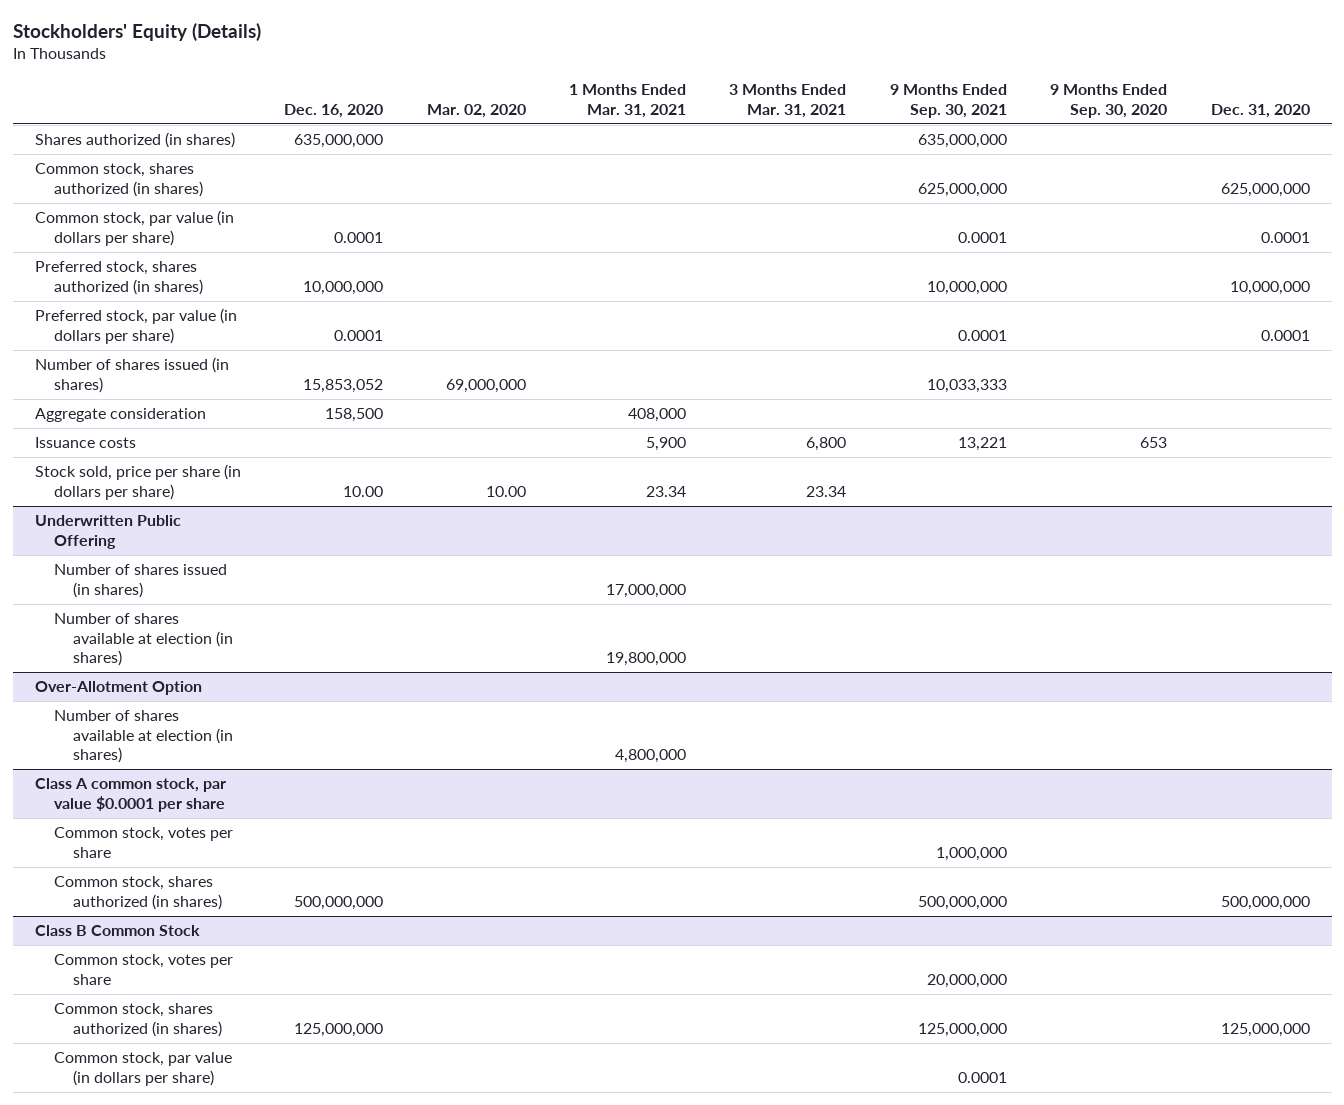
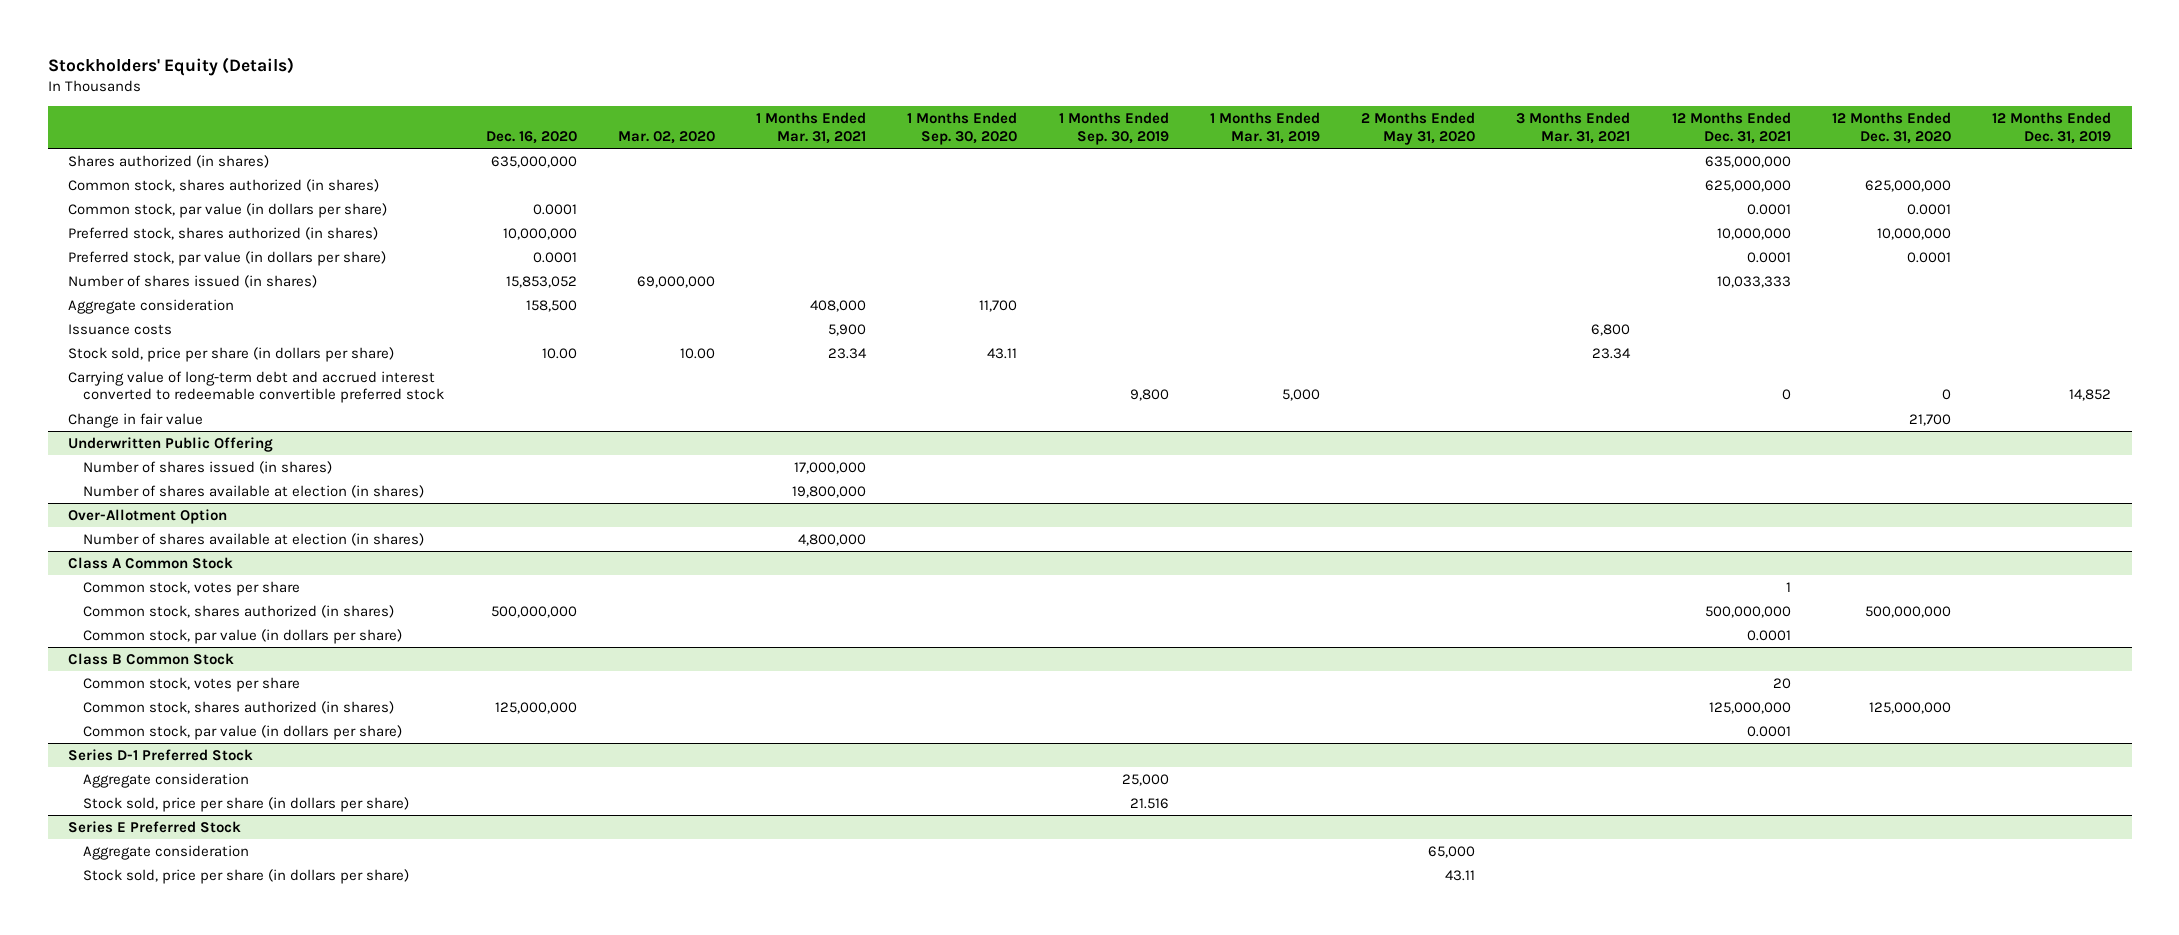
[889,84,1007,118] 9 Months Ended Sep. 30, 2021 -> none
[1050,84,1168,118] 9 Months Ended Sep. 30, 2020 -> none
[1210,103,1310,118] Dec. 31, 2020 -> none
none -> [907,112,1018,145] 1 Months Ended Sep. 30, 2020
none -> [1058,112,1169,145] 1 Months Ended Sep. 30, 2019
none -> [1209,112,1320,144] 1 Months Ended Mar. 31, 2019
none -> [1361,112,1476,145] 2 Months Ended May 31, 2020
none -> [1671,112,1791,144] 12 Months Ended Dec. 31, 2021
none -> [1831,112,1951,144] 12 Months Ended Dec. 31, 2020
none -> [1992,112,2112,144] 12 Months Ended Dec. 31, 2019
none -> [68,370,445,404] Carrying value of long-term debt and accrued interest converted to redeemable convertible preferred stock
none -> [68,412,204,428] Change in fair value
[34,778,226,812] Class A common stock, par value $0.0001 per share -> [68,556,234,569] Class A Common Stock
none -> [83,628,403,644] Common stock, par value (in dollars per share)
none -> [68,748,254,761] Series D-1 Preferred Stock
none -> [83,772,250,788] Aggregate consideration
none -> [83,796,410,812] Stock sold, price per share (in dollars per share)
none -> [68,820,242,833] Series E Preferred Stock
none -> [83,844,250,860] Aggregate consideration
none -> [83,868,410,884] Stock sold, price per share (in dollars per share)

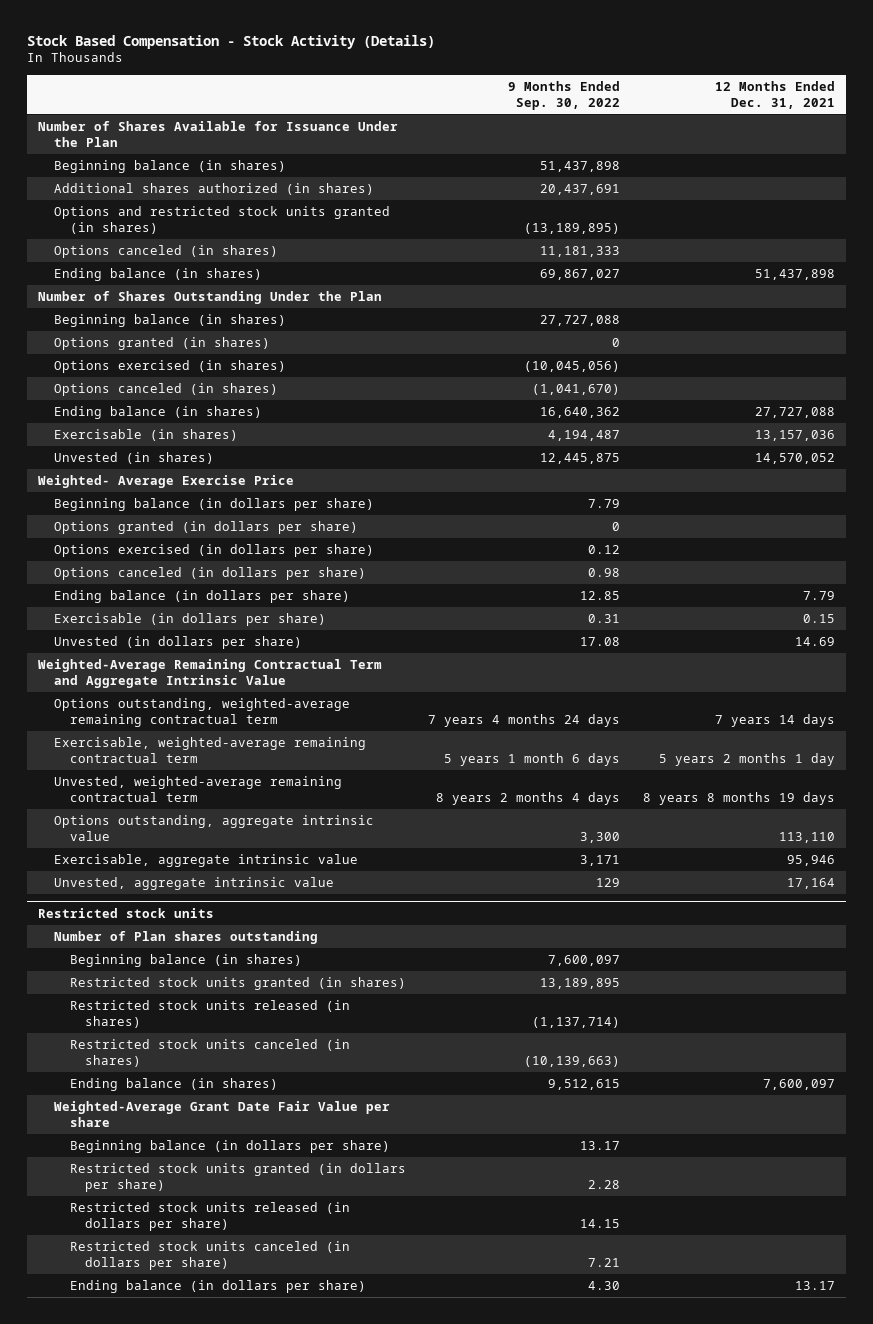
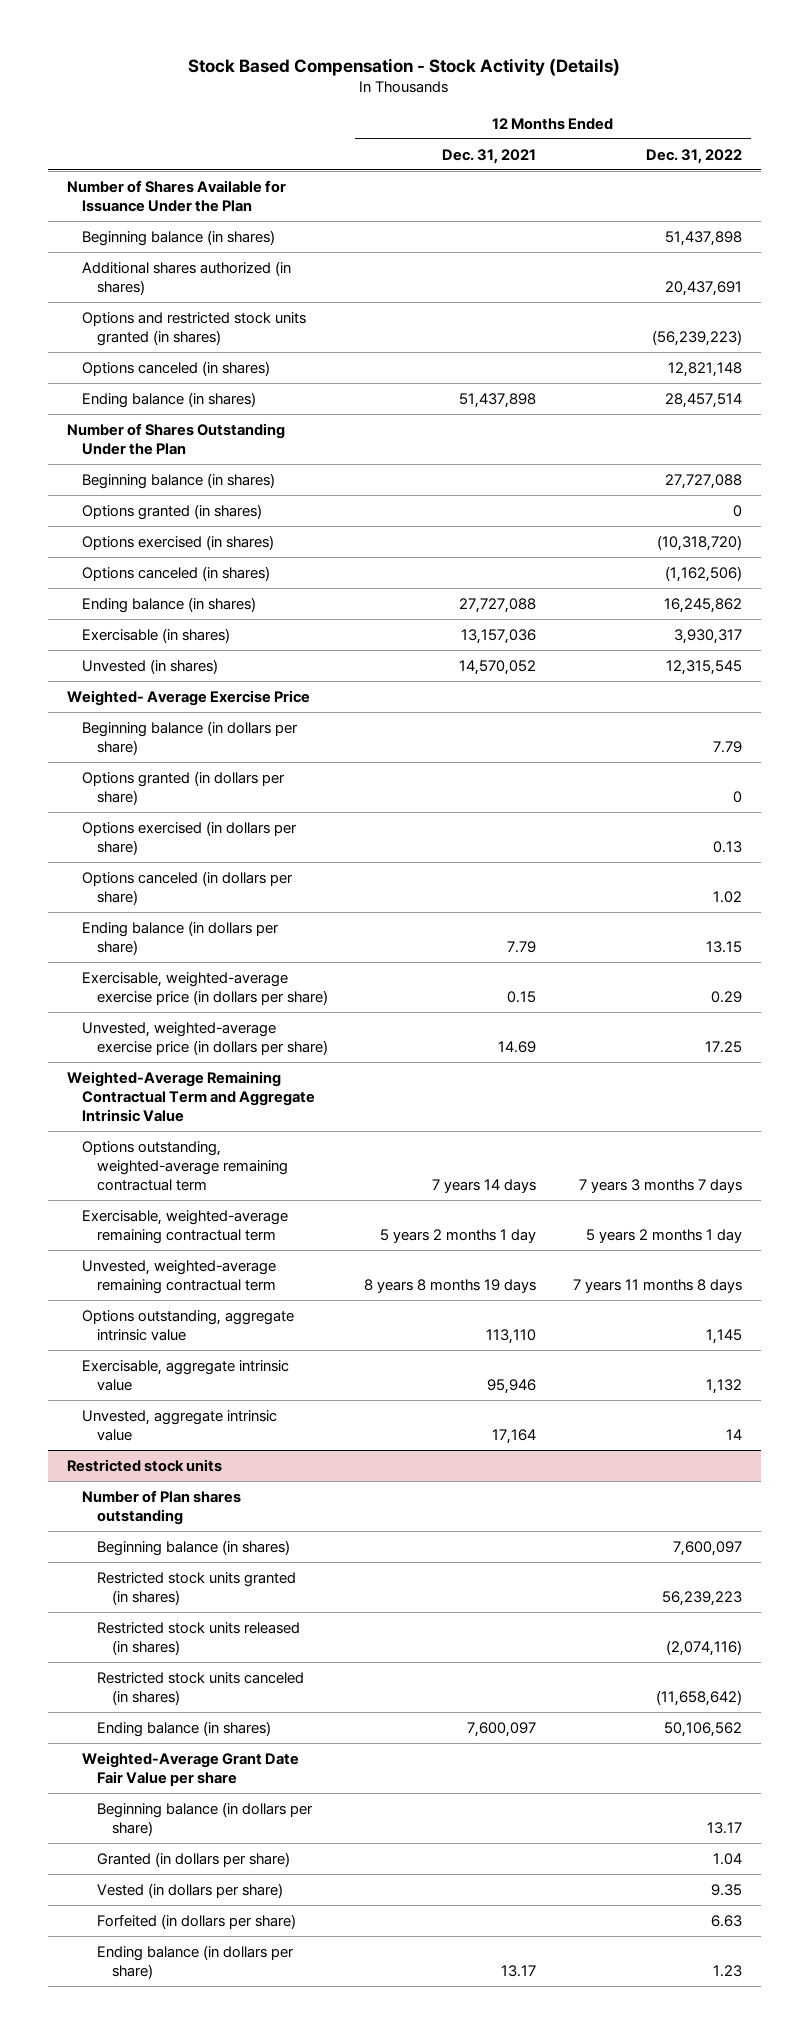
[508,80,621,110] 9 Months Ended Sep. 30, 2022 -> none
none -> [646,148,743,164] Dec. 31, 2022
[53,613,326,627] Exercisable (in dollars per share) -> [81,971,328,1005] Exercisable, weighted-average exercise price (in dollars per share)
[53,636,302,650] Unvested (in dollars per share) -> [81,1021,328,1055] Unvested, weighted-average exercise price (in dollars per share)
[69,1163,406,1192] Restricted stock units granted (in dollars per share) -> [96,1851,290,1867] Granted (in dollars per share)
[69,1202,350,1231] Restricted stock units released (in dollars per share) -> [96,1882,283,1898] Vested (in dollars per share)
[69,1241,350,1270] Restricted stock units canceled (in dollars per share) -> [96,1913,296,1929] Forfeited (in dollars per share)

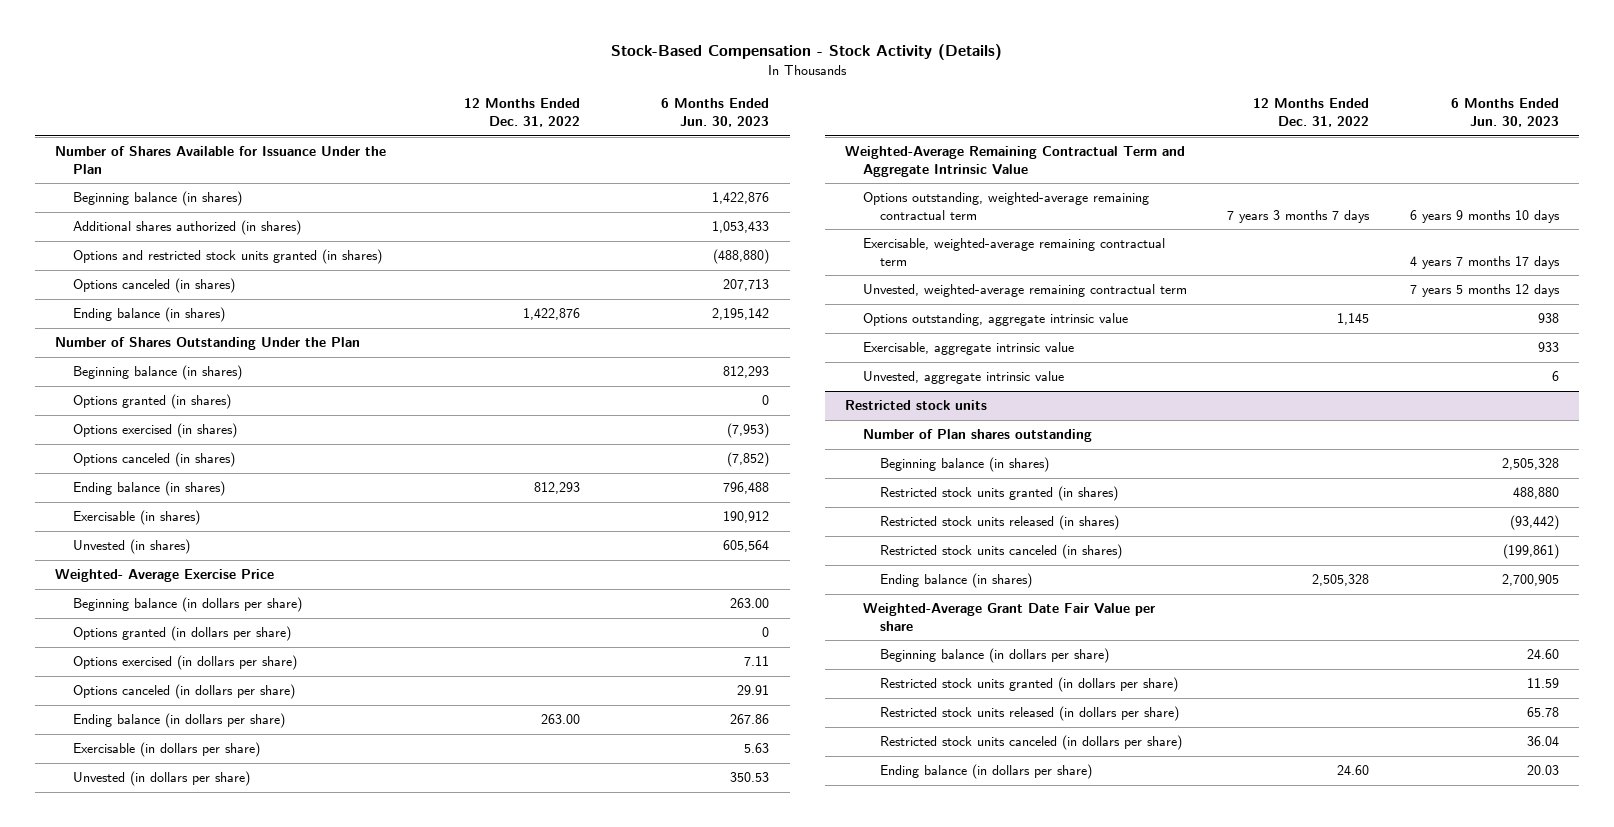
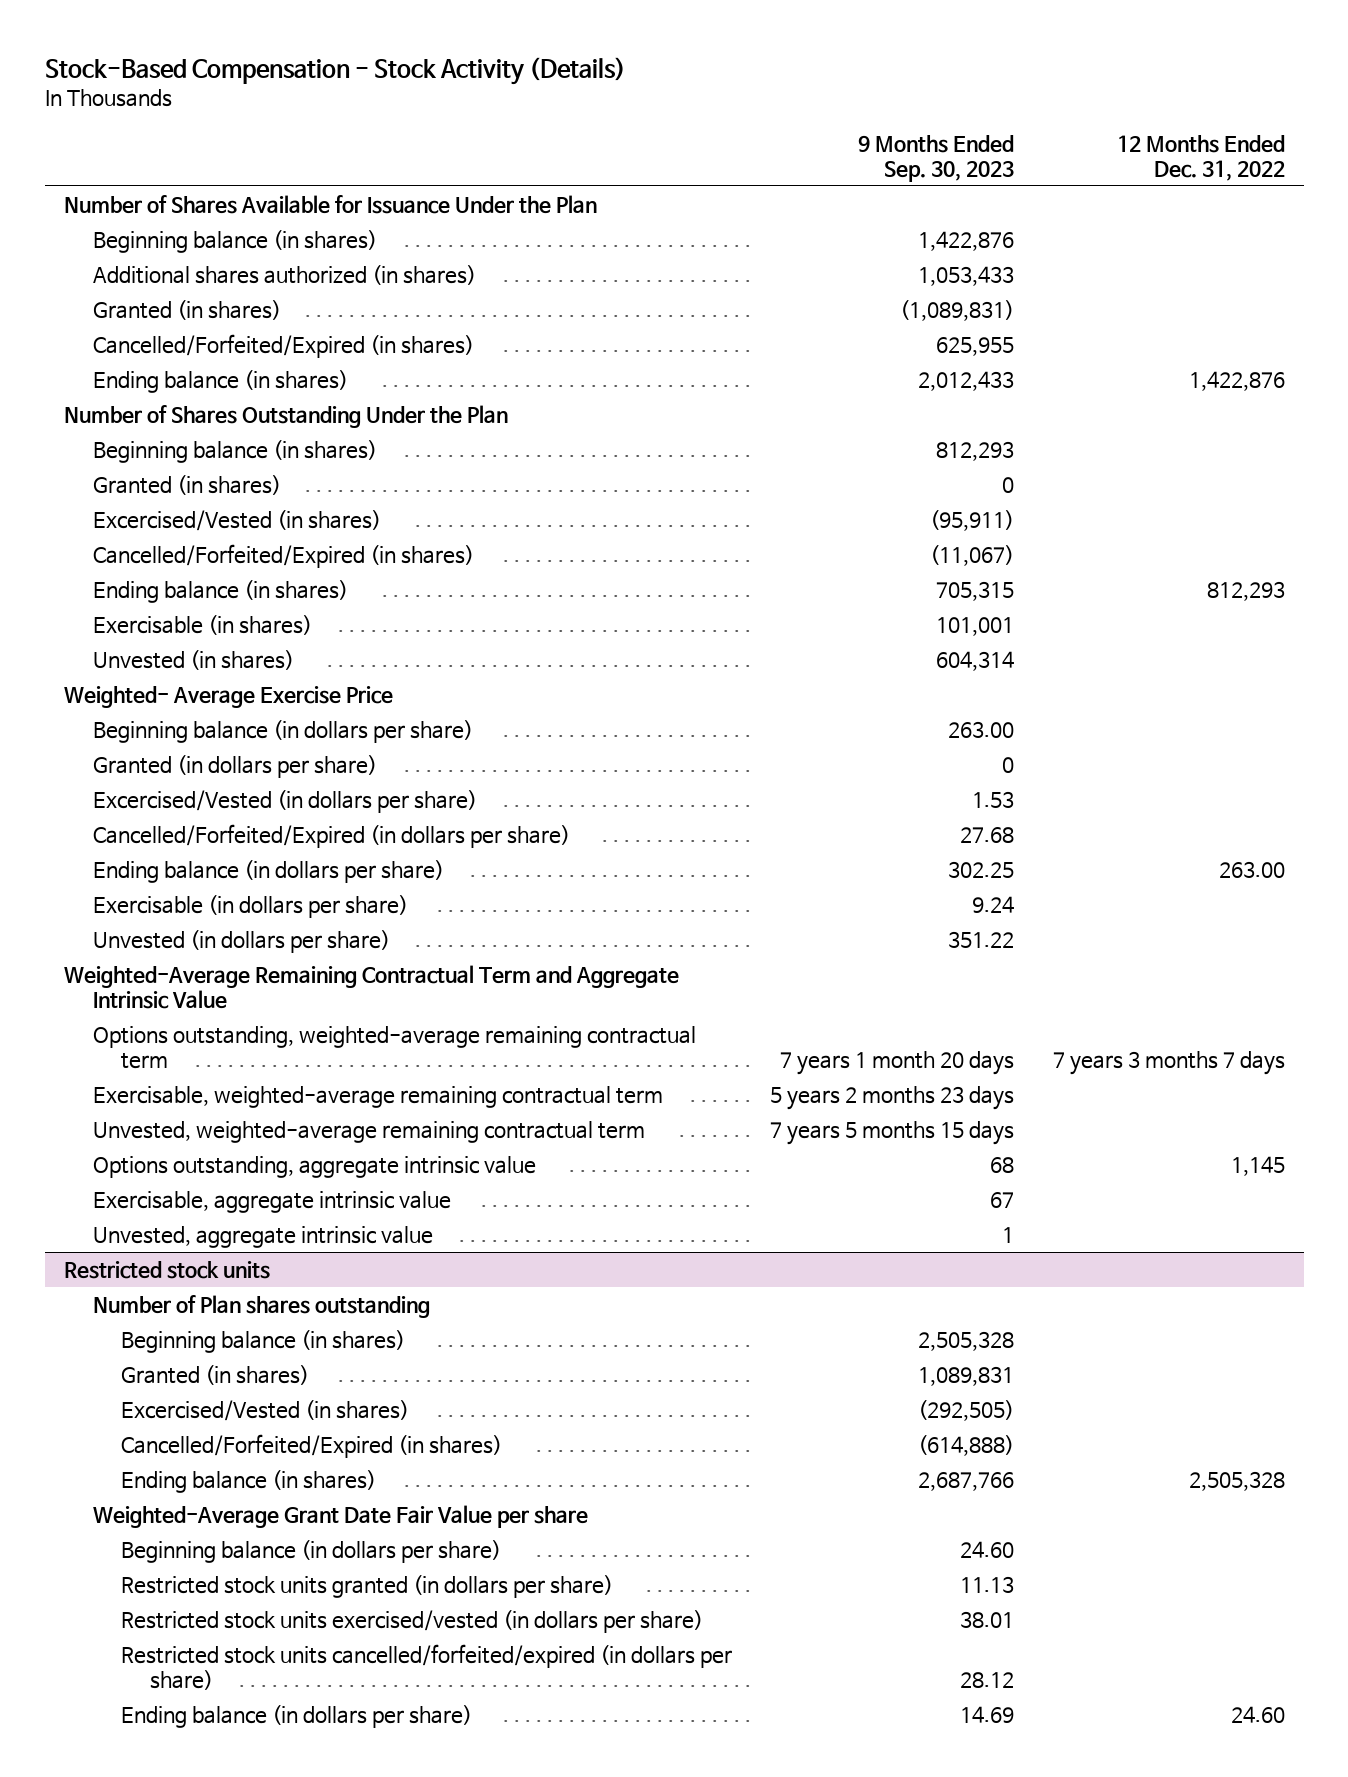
[661,98,770,128] 6 Months Ended Jun. 30, 2023 -> none
none -> [858,135,1015,182] 9 Months Ended Sep. 30, 2023
[72,249,382,265] Options and restricted stock units granted (in shares) -> [92,300,281,321] Granted (in shares)
[72,278,235,294] Options canceled (in shares) -> [92,334,474,359] Cancelled/Forfeited/Expired (in shares)
[72,394,231,410] Options granted (in shares) -> [92,475,281,496] Granted (in shares)
[72,423,237,439] Options exercised (in shares) -> [92,510,381,532] Excercised/Vested (in shares)
[72,452,235,468] Options canceled (in shares) -> [92,544,474,569] Cancelled/Forfeited/Expired (in shares)
[72,626,291,642] Options granted (in dollars per share) -> [92,755,377,779] Granted (in dollars per share)
[72,655,297,671] Options exercised (in dollars per share) -> [92,790,477,814] Excercised/Vested (in dollars per share)
[72,684,295,700] Options canceled (in dollars per share) -> [92,824,570,849] Cancelled/Forfeited/Expired (in dollars per share)
[880,486,1119,502] Restricted stock units granted (in shares) -> [121,1365,310,1386] Granted (in shares)
[880,515,1120,531] Restricted stock units released (in shares) -> [121,1400,410,1422] Excercised/Vested (in shares)
[880,544,1123,560] Restricted stock units canceled (in shares) -> [121,1434,503,1459] Cancelled/Forfeited/Expired (in shares)
[880,706,1180,722] Restricted stock units released (in dollars per share) -> [121,1610,704,1634] Restricted stock units exercised/vested (in dollars per share)
[880,735,1183,751] Restricted stock units canceled (in dollars per share) -> [121,1644,733,1690] Restricted stock units cancelled/forfeited/expired (in dollars per share)

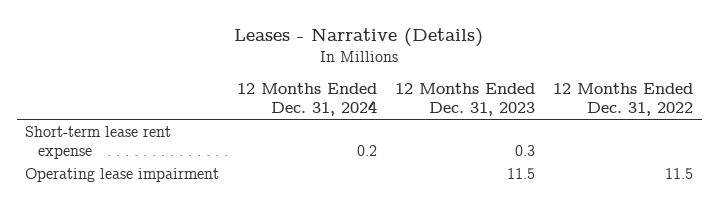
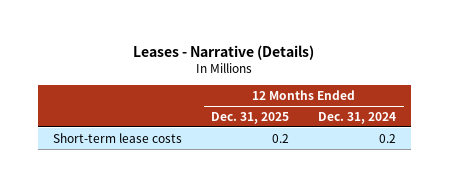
[395,83,536,116] 12 Months Ended Dec. 31, 2023 -> none
[552,83,693,116] 12 Months Ended Dec. 31, 2022 -> none
none -> [210,111,289,124] Dec. 31, 2025
[25,168,220,183] Operating lease impairment -> none
[25,126,172,159] Short-term lease rent expense -> [52,132,182,143] Short-term lease costs

